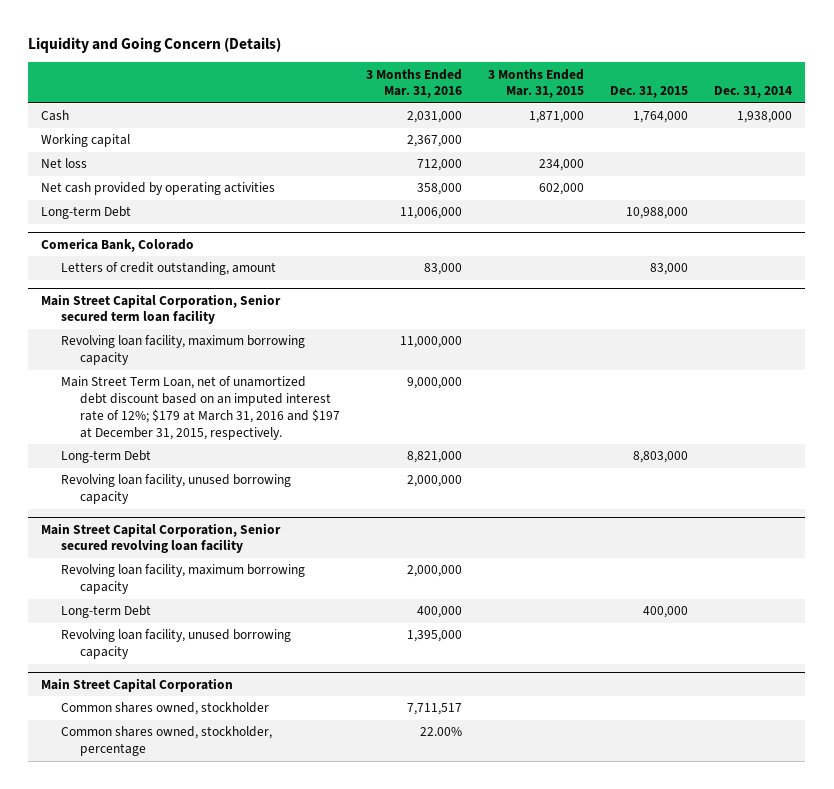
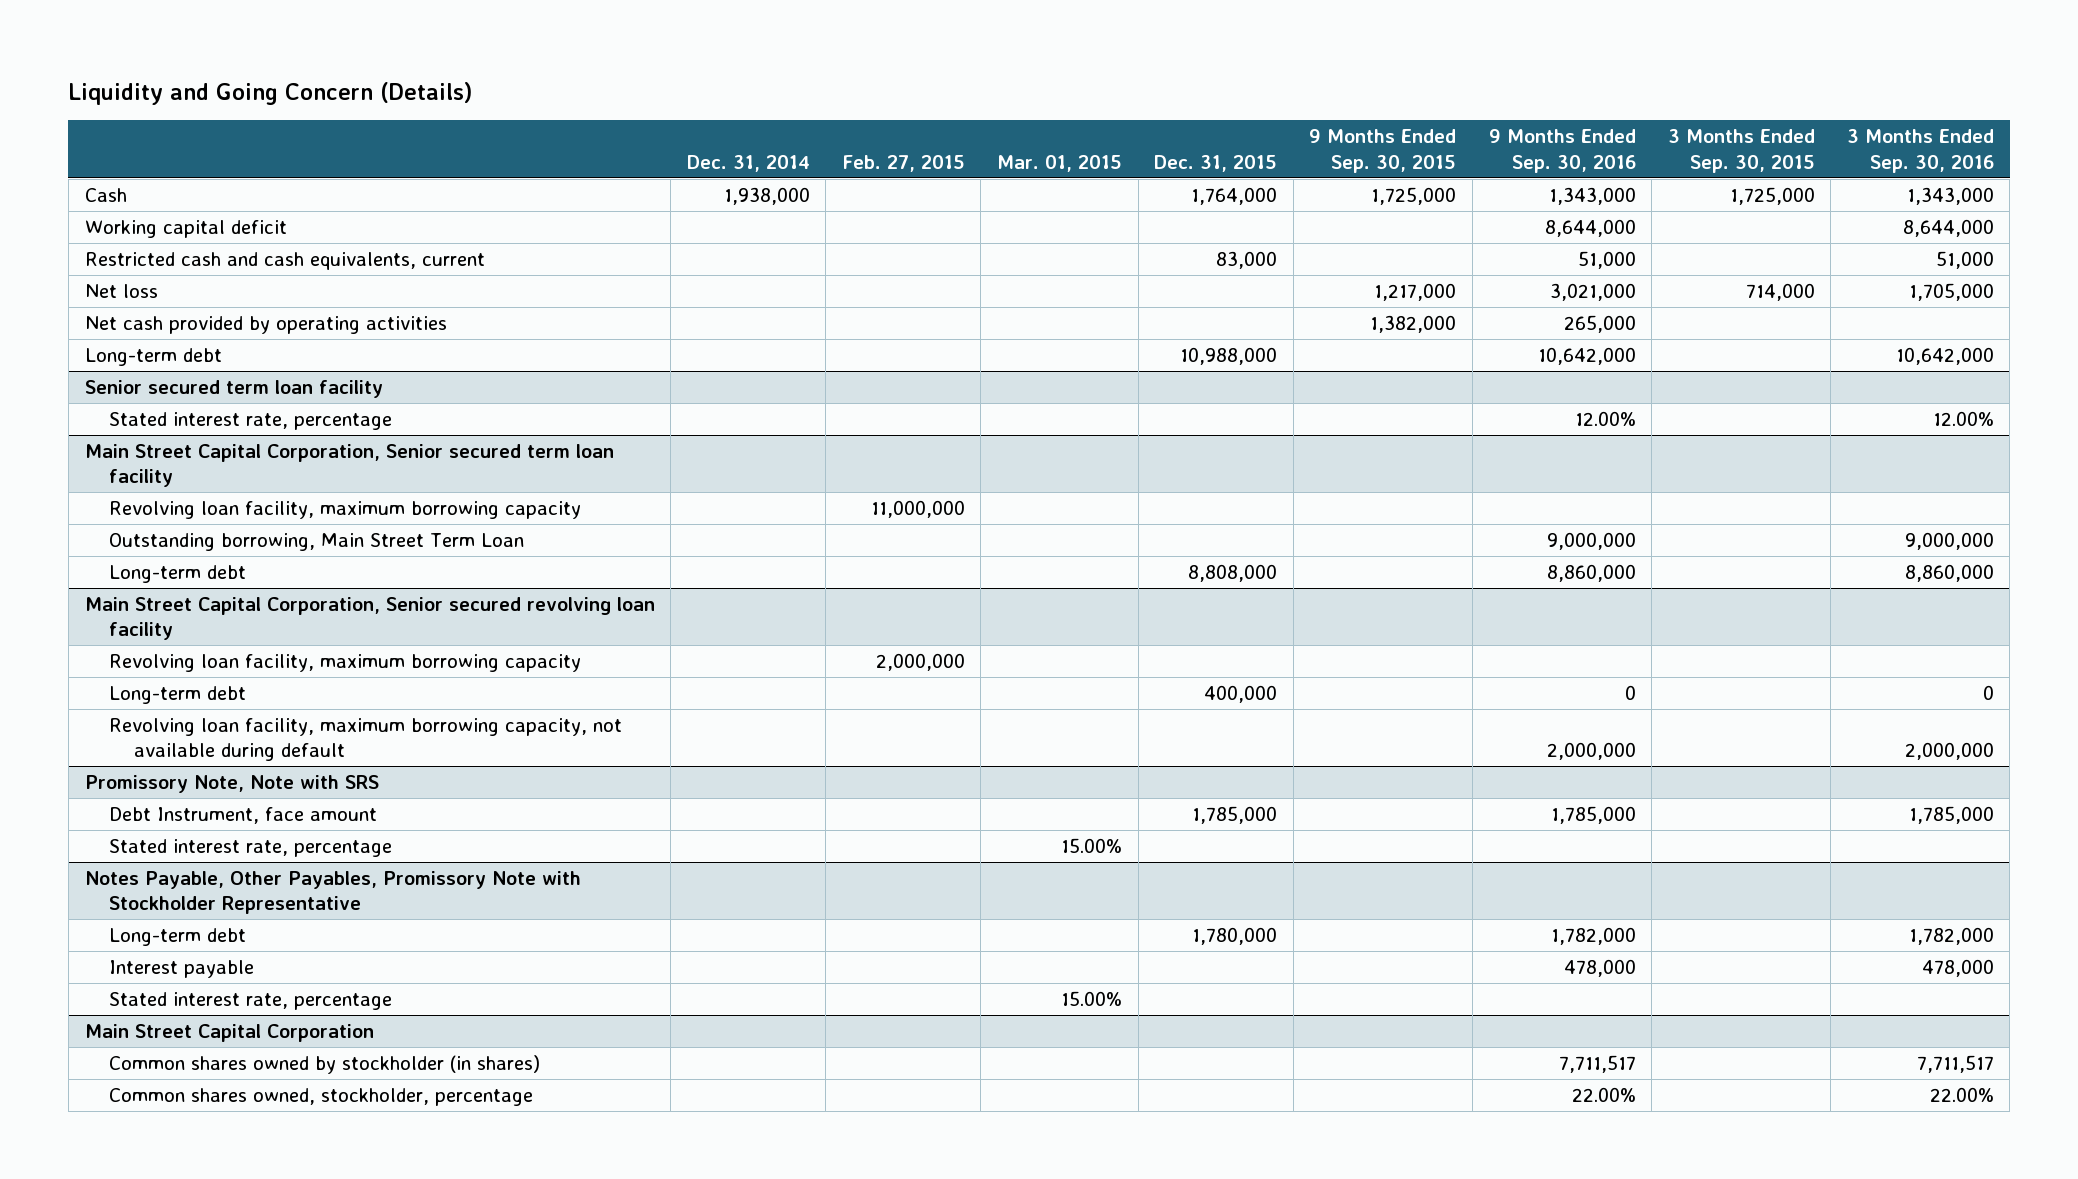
[365,68,462,99] 3 Months Ended Mar. 31, 2016 -> none
[487,68,584,99] 3 Months Ended Mar. 31, 2015 -> none
none -> [841,154,965,172] Feb. 27, 2015
none -> [997,154,1123,172] Mar. 01, 2015
none -> [1309,129,1457,173] 9 Months Ended Sep. 30, 2015
none -> [1488,129,1636,173] 9 Months Ended Sep. 30, 2016
none -> [1667,129,1815,173] 3 Months Ended Sep. 30, 2015
none -> [1846,129,1994,173] 3 Months Ended Sep. 30, 2016
[41,134,131,148] Working capital -> [84,219,287,238] Working capital deficit
none -> [84,251,485,270] Restricted cash and cash equivalents, current
[41,237,195,252] Comerica Bank, Colorado -> none
[60,262,276,276] Letters of credit outstanding, amount -> none
[41,206,132,220] Long-term Debt -> [84,347,222,366] Long-term debt
none -> [84,379,383,398] Senior secured term loan facility
none -> [109,411,393,430] Stated interest rate, percentage
[60,474,291,505] Revolving loan facility, unused borrowing capacity -> none
[60,376,340,440] Main Street Term Loan, net of unamortized debt discount based on an imputed interest rate of 12%; $179 at March 31, 2016 and $197 at December 31, 2015, respectively. -> [109,532,525,551] Outstanding borrowing, Main Street Term Loan
[60,450,151,464] Long-term Debt -> [109,564,247,583] Long-term debt
[633,451,689,464] 8,803,000 -> [1188,563,1278,582] 8,808,000
[60,629,291,660] Revolving loan facility, unused borrowing capacity -> none
[60,605,151,619] Long-term Debt -> [109,685,247,704] Long-term debt
none -> [109,717,623,762] Revolving loan facility, maximum borrowing capacity, not available during default
none -> [84,774,379,793] Promissory Note, Note with SRS
none -> [109,806,378,824] Debt Instrument, face amount
none -> [109,838,393,857] Stated interest rate, percentage
none -> [84,870,581,915] Notes Payable, Other Payables, Promissory Note with Stockholder Representative
none -> [109,927,247,946] Long-term debt
none -> [109,959,255,978] Interest payable
none -> [109,991,393,1010] Stated interest rate, percentage
[60,702,269,716] Common shares owned, stockholder -> [109,1054,541,1074] Common shares owned by stockholder (in shares)

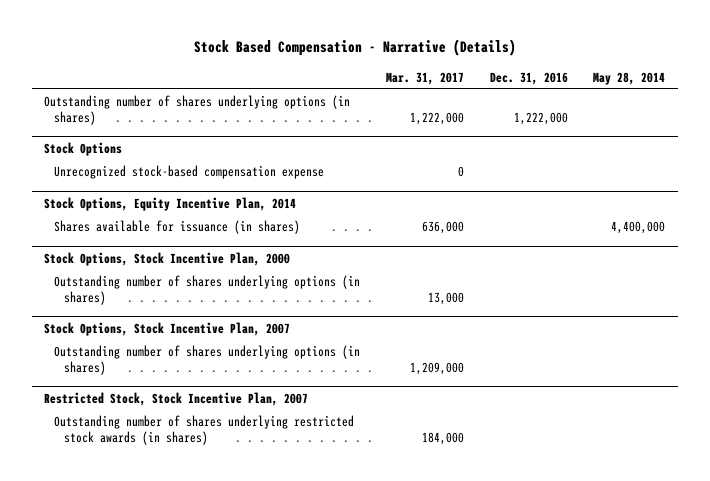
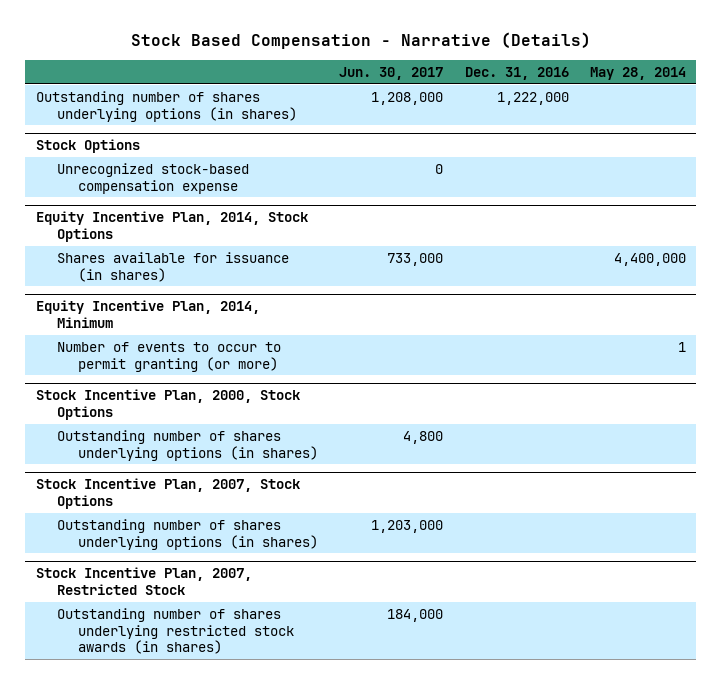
[385,71,464,85] Mar. 31, 2017 -> none
none -> [339,66,444,80] Jun. 30, 2017
[44,197,297,212] Stock Options, Equity Incentive Plan, 2014 -> [35,211,308,242] Equity Incentive Plan, 2014, Stock Options
none -> [35,300,260,328] Equity Incentive Plan, 2014, Minimum
none -> [56,341,281,372] Number of events to occur to permit granting (or more)
[44,252,291,267] Stock Options, Stock Incentive Plan, 2000 -> [35,389,300,420] Stock Incentive Plan, 2000, Stock Options
[44,322,291,337] Stock Options, Stock Incentive Plan, 2007 -> [35,478,300,509] Stock Incentive Plan, 2007, Stock Options
[44,392,309,407] Restricted Stock, Stock Incentive Plan, 2007 -> [35,567,252,595] Stock Incentive Plan, 2007, Restricted Stock

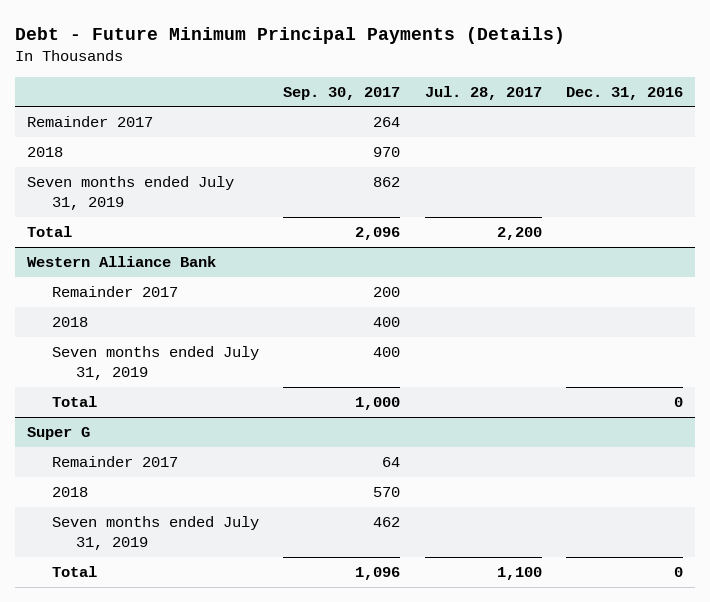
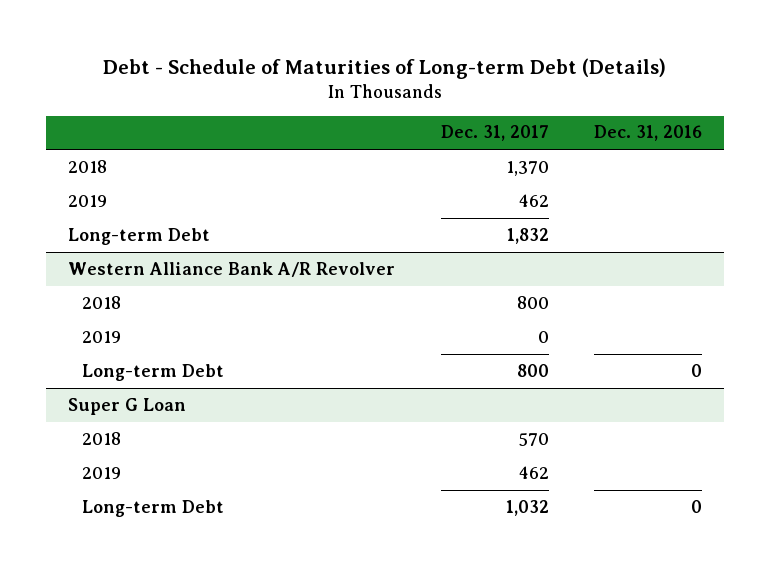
[15,26,566,44] Debt - Future Minimum Principal Payments (Details) -> [103,57,667,79] Debt - Schedule of Maturities of Long-term Debt (Details)
[283,86,401,100] Sep. 30, 2017 -> none
[424,85,542,100] Jul. 28, 2017 -> none
none -> [440,125,549,142] Dec. 31, 2017
[27,116,154,128] Remainder 2017 -> none
[27,176,235,210] Seven months ended July 31, 2019 -> none
[51,286,178,298] Remainder 2017 -> none
none -> [68,194,108,207] 2019
[27,226,73,238] Total -> [68,227,211,245] Long-term Debt
[27,256,217,268] Western Alliance Bank -> [68,261,396,277] Western Alliance Bank A/R Revolver
[51,346,259,380] Seven months ended July 31, 2019 -> none
[51,456,178,468] Remainder 2017 -> none
none -> [81,330,121,343] 2019
[51,396,97,408] Total -> [81,363,224,381] Long-term Debt
[27,427,91,441] Super G -> [68,397,187,415] Super G Loan
[51,516,259,550] Seven months ended July 31, 2019 -> none
none -> [81,466,121,479] 2019
[51,566,97,578] Total -> [81,499,224,517] Long-term Debt

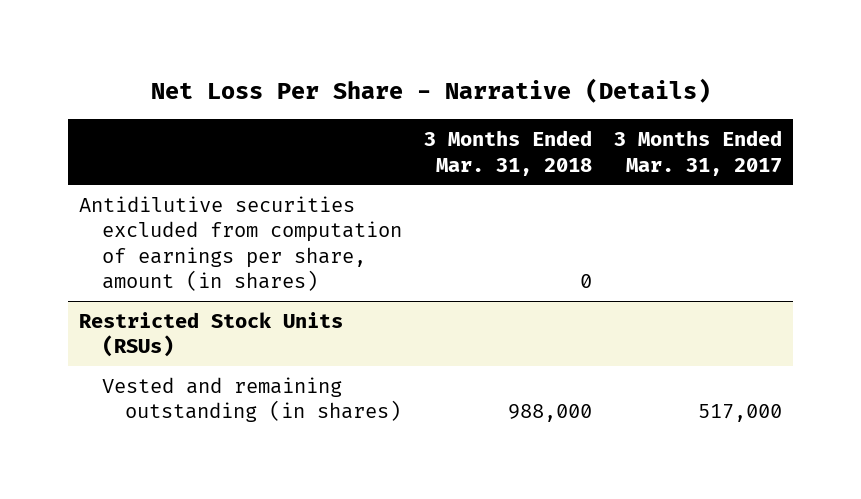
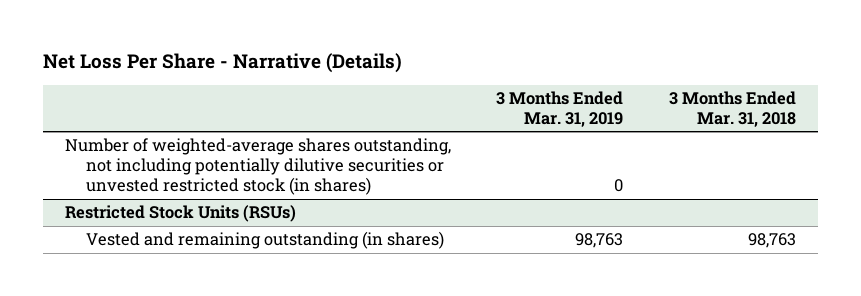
[613,129,782,176] 3 Months Ended Mar. 31, 2017 -> none
none -> [496,91,624,128] 3 Months Ended Mar. 31, 2019
[79,195,402,292] Antidilutive securities excluded from computation of earnings per share, amount (in shares) -> none
none -> [65,138,452,196] Number of weighted-average shares outstanding, not including potentially dilutive securities or unvested restricted stock (in shares)
[507,404,592,423] 988,000 -> [747,233,796,249] 98,763

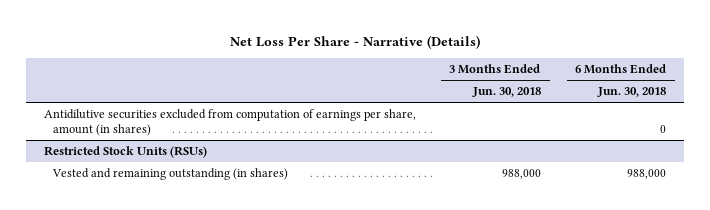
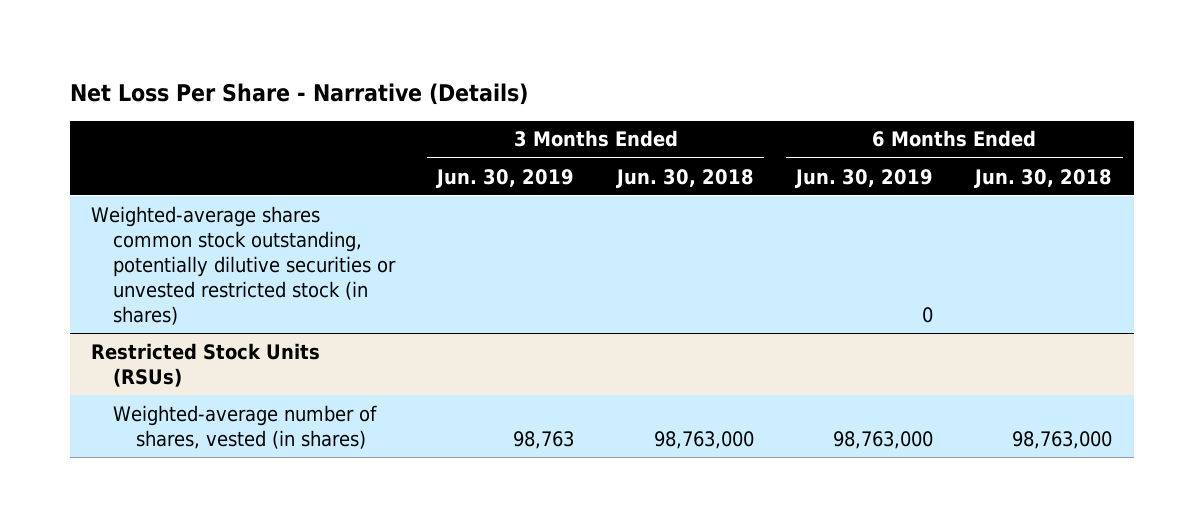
none -> [436,168,575,188] Jun. 30, 2019
none -> [795,168,934,188] Jun. 30, 2019
[43,109,416,137] Antidilutive securities excluded from computation of earnings per share, amount (in shares) -> none
none -> [90,205,397,326] Weighted-average shares common stock outstanding, potentially dilutive securities or unvested restricted stock (in shares)
[51,168,288,181] Vested and remaining outstanding (in shares) -> [113,404,378,449] Weighted-average number of shares, vested (in shares)
[501,169,541,180] 988,000 -> [653,430,754,449] 98,763,000
[627,169,667,180] 988,000 -> [1012,430,1113,449] 98,763,000

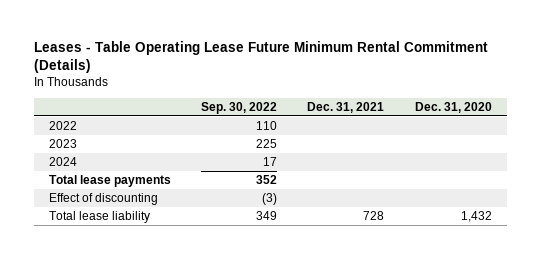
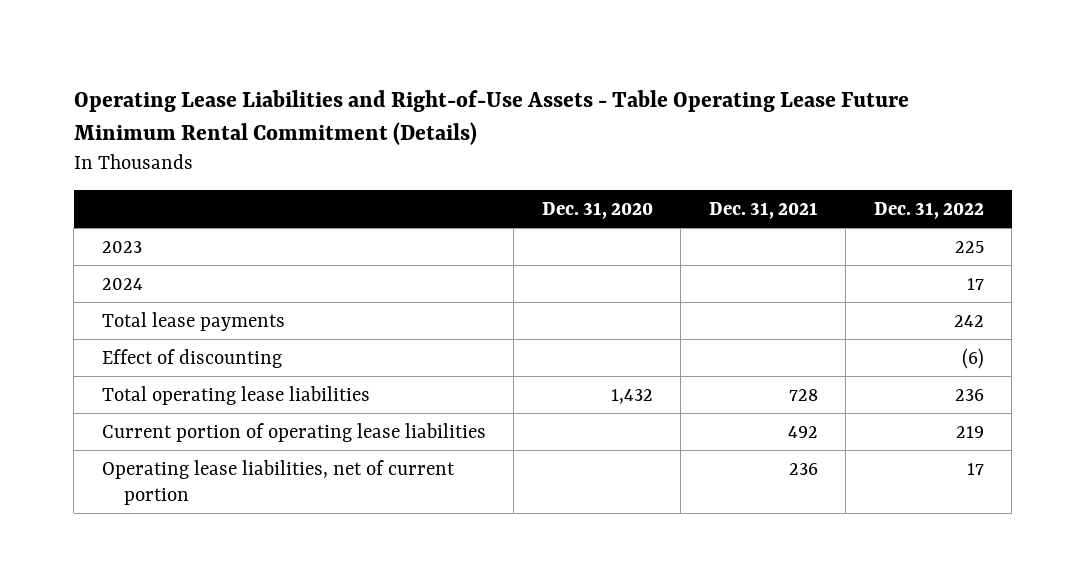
[33,40,488,74] Leases - Table Operating Lease Future Minimum Rental Commitment (Details) -> [73,90,909,146] Operating Lease Liabilities and Right-of-Use Assets - Table Operating Lease Future Minimum Rental Commitment (Details)
[200,102,277,115] Sep. 30, 2022 -> none
none -> [873,201,984,219] Dec. 31, 2022
[48,121,77,131] 2022 -> none
[48,211,150,224] Total lease liability -> [101,385,370,405] Total operating lease liabilities
none -> [101,422,486,442] Current portion of operating lease liabilities
none -> [101,459,455,505] Operating lease liabilities, net of current portion

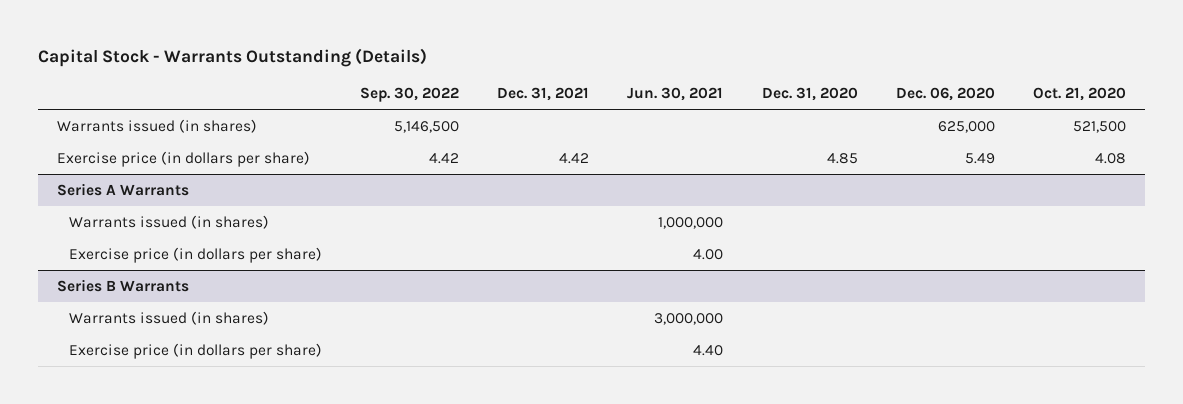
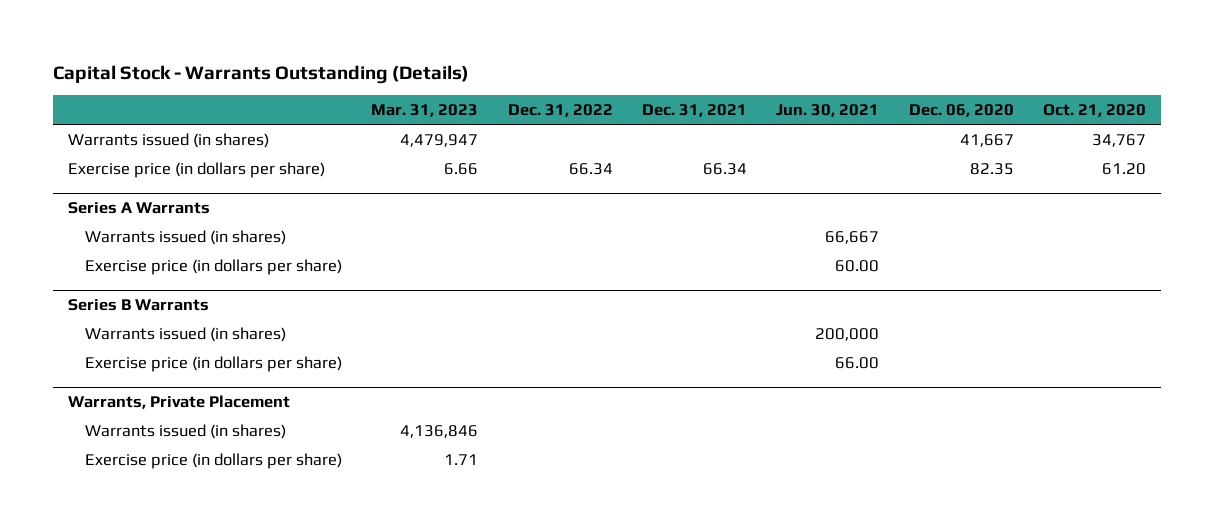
[360,87,460,103] Sep. 30, 2022 -> none
[761,87,858,102] Dec. 31, 2020 -> none
none -> [371,104,479,118] Mar. 31, 2023
none -> [507,104,613,118] Dec. 31, 2022
[937,120,995,133] 625,000 -> [959,133,1014,147] 41,667
[1072,120,1126,133] 521,500 -> [1092,133,1147,147] 34,767
[559,152,590,164] 4.42 -> [702,162,747,175] 66.34
[964,152,995,164] 5.49 -> [969,162,1014,175] 82.35
[1094,152,1126,164] 4.08 -> [1102,162,1147,175] 61.20
[658,216,724,229] 1,000,000 -> [825,230,880,244] 66,667
[693,248,724,260] 4.00 -> [835,259,880,272] 60.00
[654,312,724,325] 3,000,000 -> [815,327,880,341] 200,000
[693,344,724,356] 4.40 -> [835,356,880,369] 66.00
none -> [67,395,290,410] Warrants, Private Placement
none -> [84,423,286,439] Warrants issued (in shares)
none -> [84,452,342,469] Exercise price (in dollars per share)

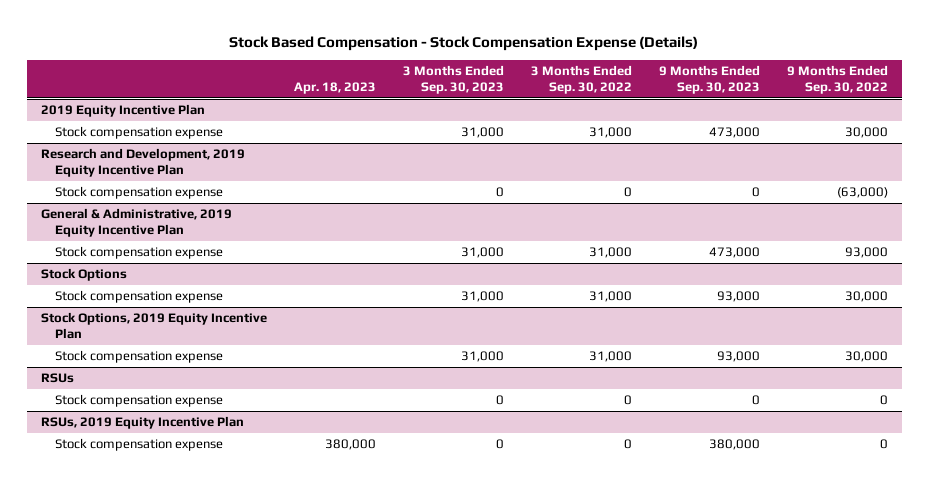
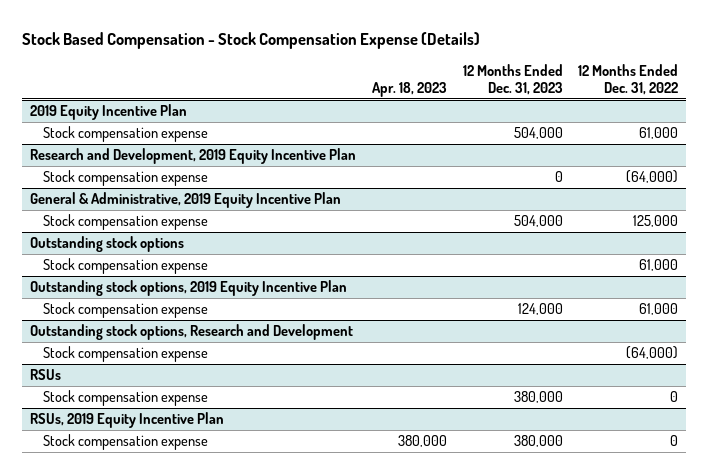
[402,65,504,94] 3 Months Ended Sep. 30, 2023 -> none
[531,65,633,94] 3 Months Ended Sep. 30, 2022 -> none
[659,65,761,94] 9 Months Ended Sep. 30, 2023 -> none
[787,65,889,94] 9 Months Ended Sep. 30, 2022 -> none
none -> [462,63,563,95] 12 Months Ended Dec. 31, 2023
none -> [578,63,679,95] 12 Months Ended Dec. 31, 2022
[40,268,127,282] Stock Options -> [30,236,185,253] Outstanding stock options
[40,312,267,339] Stock Options, 2019 Equity Incentive Plan -> [30,280,348,297] Outstanding stock options, 2019 Equity Incentive Plan
none -> [30,324,354,341] Outstanding stock options, Research and Development
none -> [43,346,209,363] Stock compensation expense

